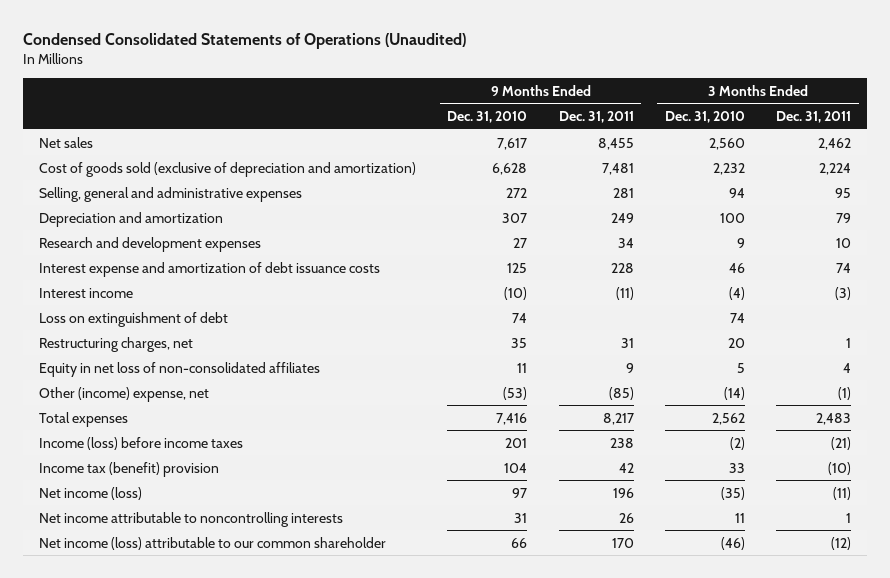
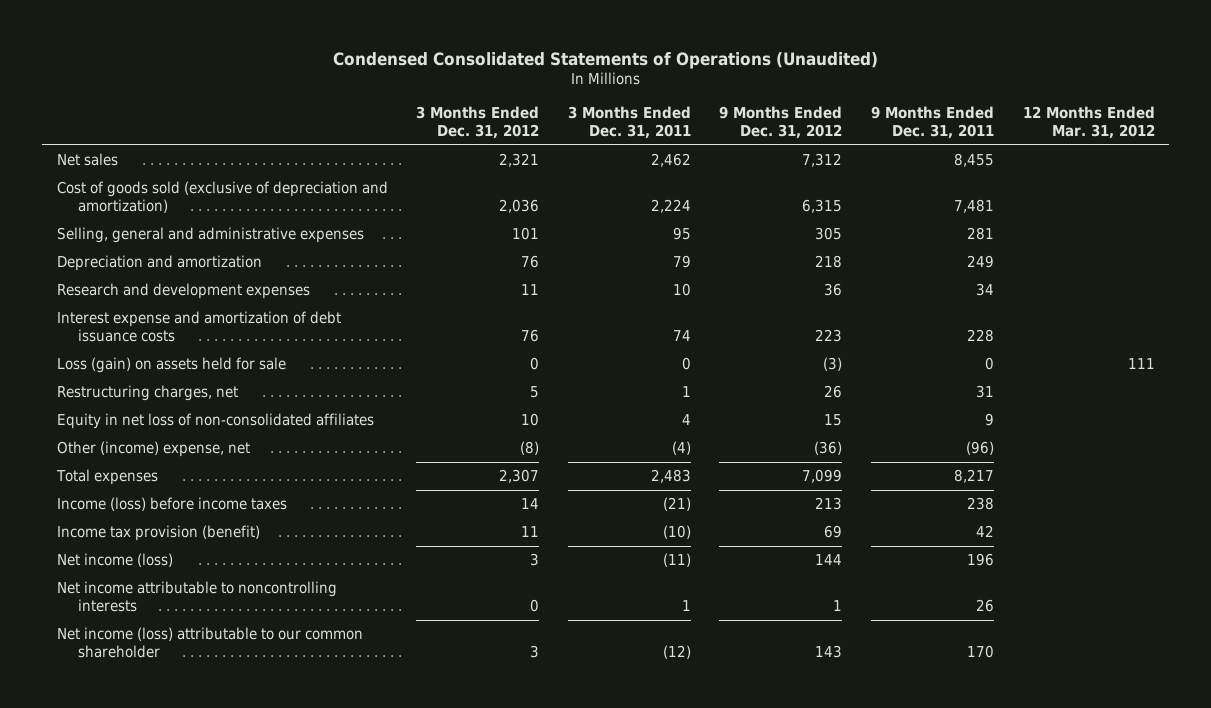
[447,111,528,124] Dec. 31, 2010 -> none
[664,111,745,124] Dec. 31, 2010 -> none
none -> [416,106,540,140] 3 Months Ended Dec. 31, 2012
none -> [719,106,843,140] 9 Months Ended Dec. 31, 2012
none -> [1022,106,1155,140] 12 Months Ended Mar. 31, 2012
[39,287,134,298] Interest income -> none
[39,311,229,327] Loss on extinguishment of debt -> none
none -> [56,357,286,374] Loss (gain) on assets held for sale
[608,386,634,400] (85) -> [965,441,994,456] (96)
[838,386,852,400] (1) -> [671,441,691,456] (4)
[39,461,220,477] Income tax (benefit) provision -> [56,525,260,542] Income tax provision (benefit)

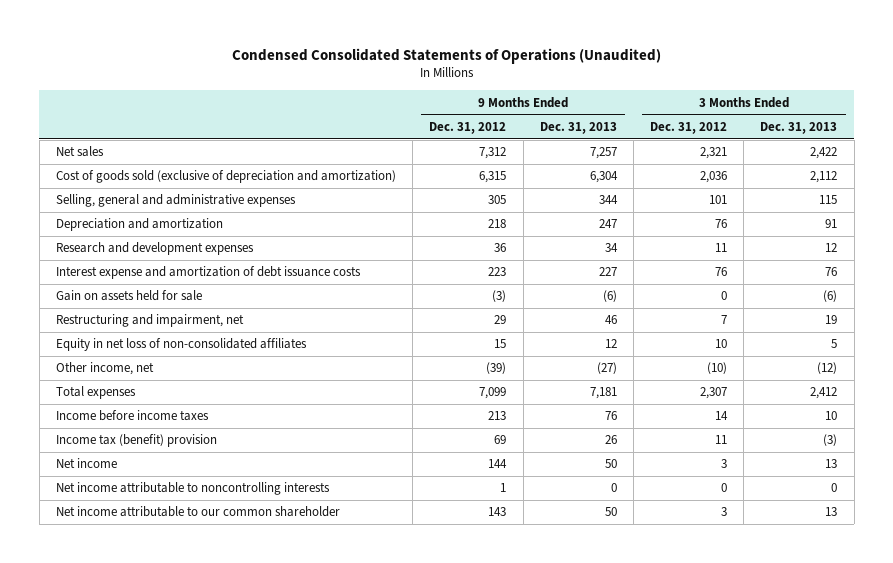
[567,106,691,140] 3 Months Ended Dec. 31, 2011 -> none
[870,106,994,140] 9 Months Ended Dec. 31, 2011 -> none
[1022,106,1155,140] 12 Months Ended Mar. 31, 2012 -> none
none -> [539,121,617,134] Dec. 31, 2013
none -> [760,121,838,134] Dec. 31, 2013
[56,385,238,402] Restructuring charges, net -> none
[56,357,286,374] Loss (gain) on assets held for sale -> [56,290,203,302] Gain on assets held for sale
none -> [56,314,245,328] Restructuring and impairment, net
[56,441,250,458] Other (income) expense, net -> [56,362,155,376] Other income, net
[520,441,540,456] (8) -> [707,362,728,375] (10)
[814,441,843,456] (36) -> [486,362,507,375] (39)
[56,497,287,512] Income (loss) before income taxes -> [56,410,210,422] Income before income taxes
[56,525,260,542] Income tax provision (benefit) -> [56,434,218,448] Income tax (benefit) provision
[56,553,173,568] Net income (loss) -> [56,458,118,469] Net income
[56,627,363,659] Net income (loss) attributable to our common shareholder -> [56,506,341,518] Net income attributable to our common shareholder

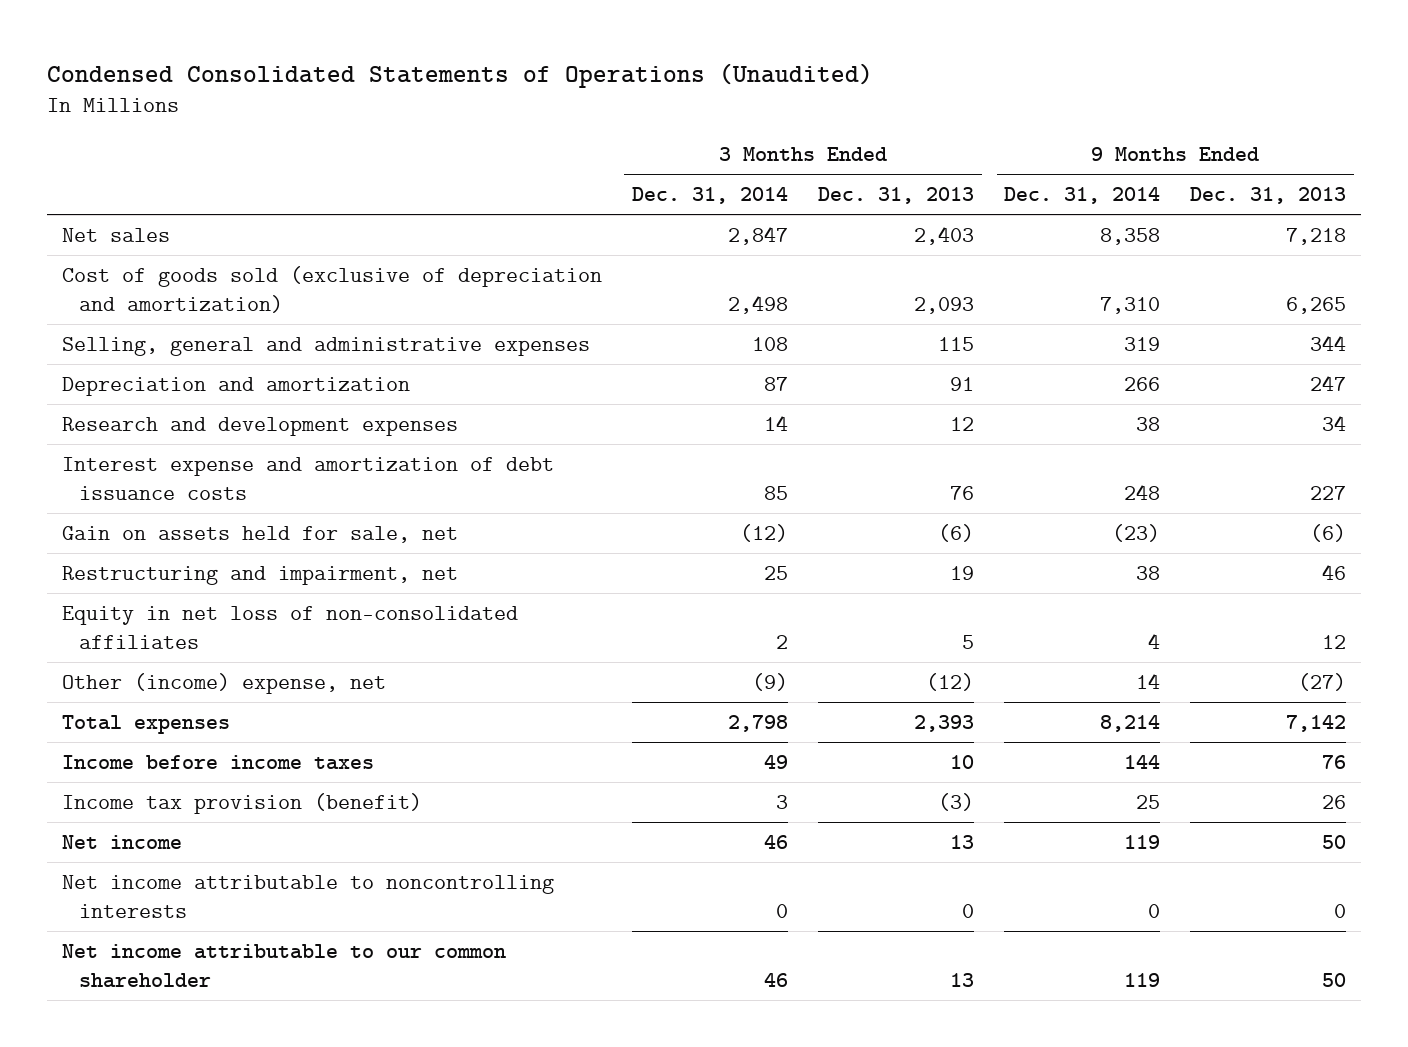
[429,121,507,134] Dec. 31, 2012 -> none
[650,121,728,134] Dec. 31, 2012 -> none
none -> [631,187,788,205] Dec. 31, 2014
none -> [1004,187,1161,205] Dec. 31, 2014
[589,147,617,160] 7,257 -> [1286,227,1347,245] 7,218
[810,147,838,160] 2,422 -> [914,225,975,245] 2,403
[589,171,618,184] 6,304 -> [1286,296,1347,314] 6,265
[810,171,838,184] 2,112 -> [914,296,975,314] 2,093
[56,290,203,302] Gain on assets held for sale -> [61,525,458,543] Gain on assets held for sale, net
[56,362,155,376] Other income, net -> [61,672,386,694] Other (income) expense, net
[589,387,617,400] 7,181 -> [1286,714,1347,732] 7,142
[810,387,838,400] 2,412 -> [914,714,975,732] 2,393
[56,434,218,448] Income tax (benefit) provision -> [61,792,422,814] Income tax provision (benefit)

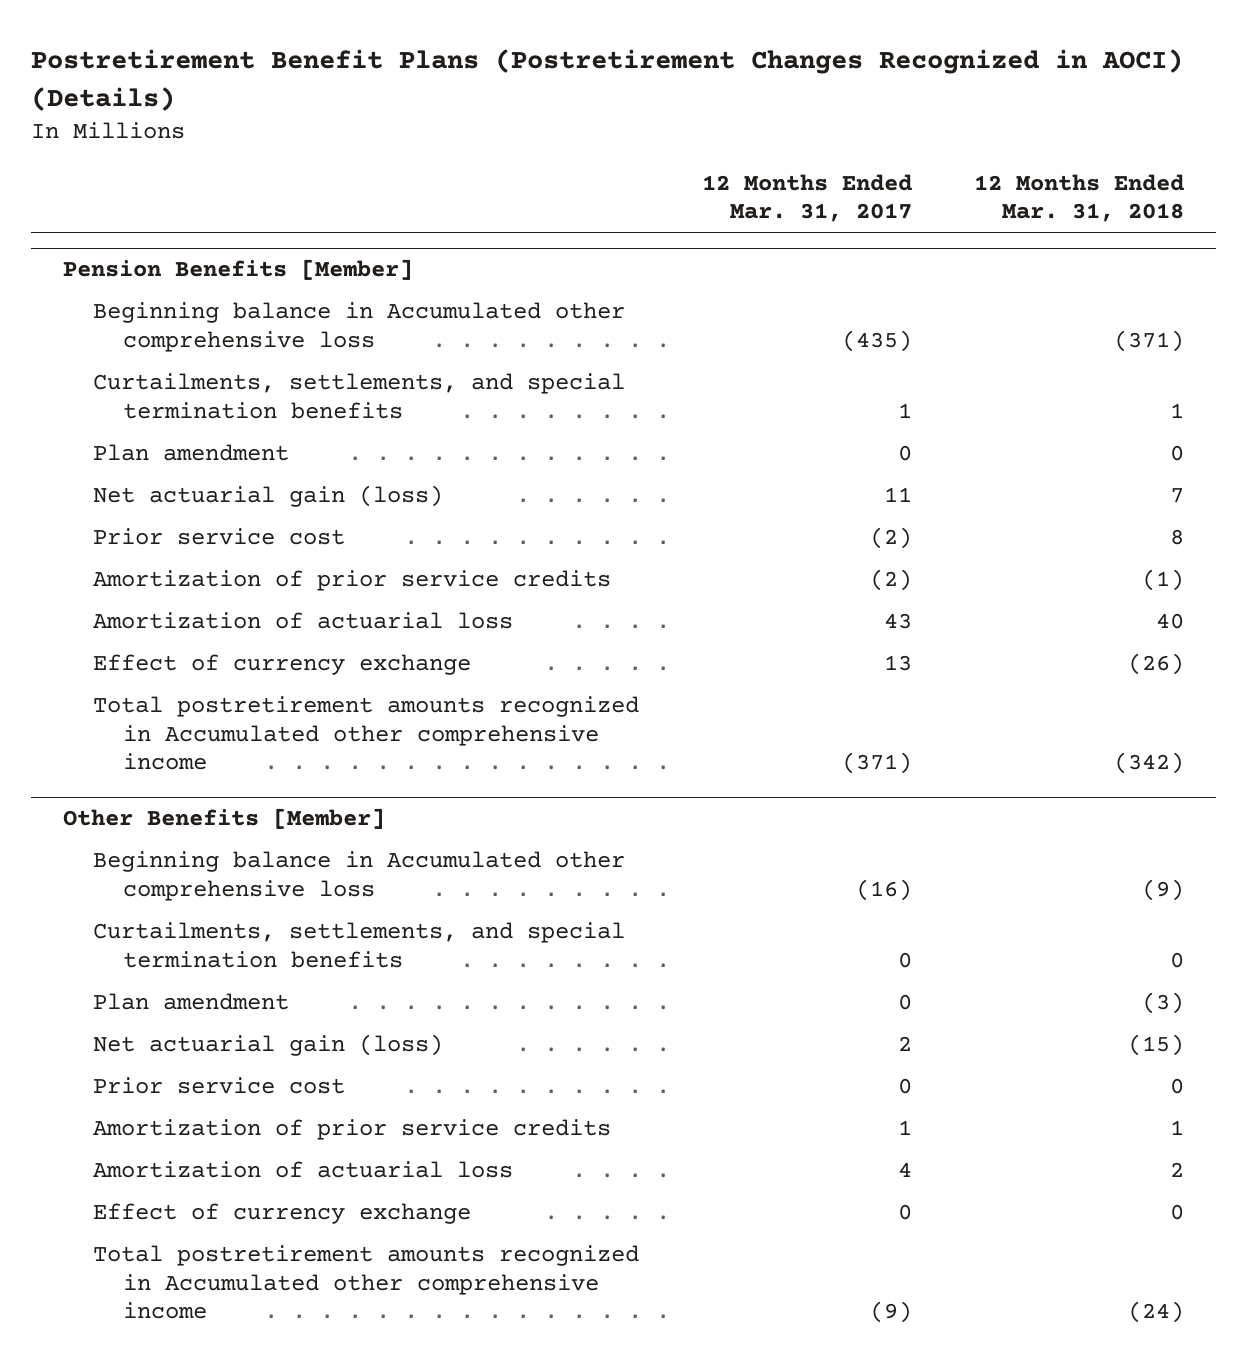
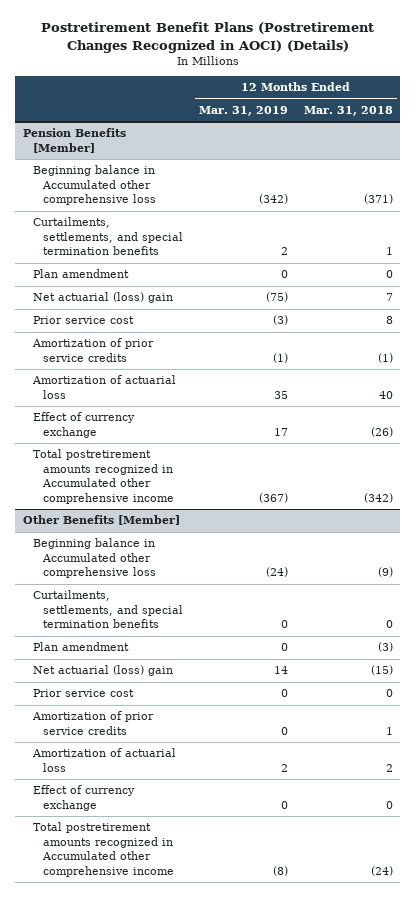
[701,173,912,223] 12 Months Ended Mar. 31, 2017 -> none
none -> [198,105,288,116] Mar. 31, 2019
[92,484,443,507] Net actuarial gain (loss) -> [33,292,174,304] Net actuarial (loss) gain
[92,1033,443,1056] Net actuarial gain (loss) -> [33,665,174,677] Net actuarial (loss) gain

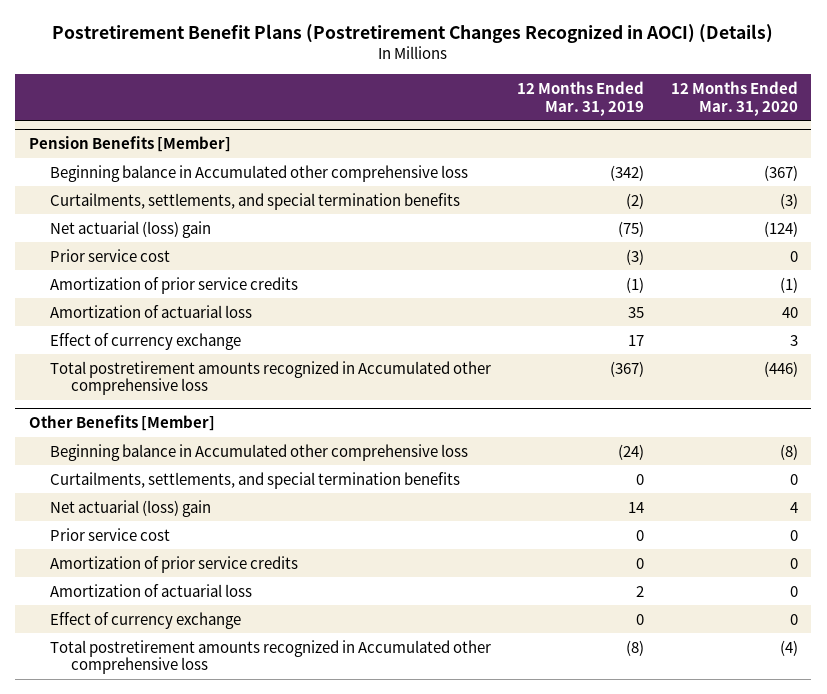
[303,105,393,116] Mar. 31, 2018 -> none
none -> [670,80,798,116] 12 Months Ended Mar. 31, 2020
[33,269,130,279] Plan amendment -> none
[280,247,288,256] 2 -> [626,192,645,209] (2)
[33,449,175,504] Total postretirement amounts recognized in Accumulated other comprehensive income -> [49,360,491,396] Total postretirement amounts recognized in Accumulated other comprehensive loss
[33,642,130,652] Plan amendment -> none
[33,822,175,877] Total postretirement amounts recognized in Accumulated other comprehensive income -> [49,639,491,675] Total postretirement amounts recognized in Accumulated other comprehensive loss

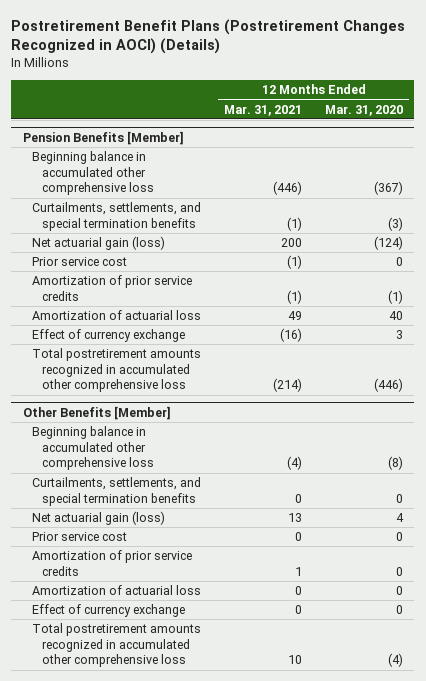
[517,80,645,116] 12 Months Ended Mar. 31, 2019 -> none
none -> [224,104,303,116] Mar. 31, 2021
[49,164,468,182] Beginning balance in Accumulated other comprehensive loss -> [32,151,154,196] Beginning balance in accumulated other comprehensive loss
[49,220,211,238] Net actuarial (loss) gain -> [32,236,166,251] Net actuarial gain (loss)
[49,360,491,396] Total postretirement amounts recognized in Accumulated other comprehensive loss -> [32,348,202,393] Total postretirement amounts recognized in accumulated other comprehensive loss
[49,443,468,461] Beginning balance in Accumulated other comprehensive loss -> [32,426,154,471] Beginning balance in accumulated other comprehensive loss
[49,499,211,517] Net actuarial (loss) gain -> [32,511,166,526] Net actuarial gain (loss)
[49,639,491,675] Total postretirement amounts recognized in Accumulated other comprehensive loss -> [32,623,202,668] Total postretirement amounts recognized in accumulated other comprehensive loss

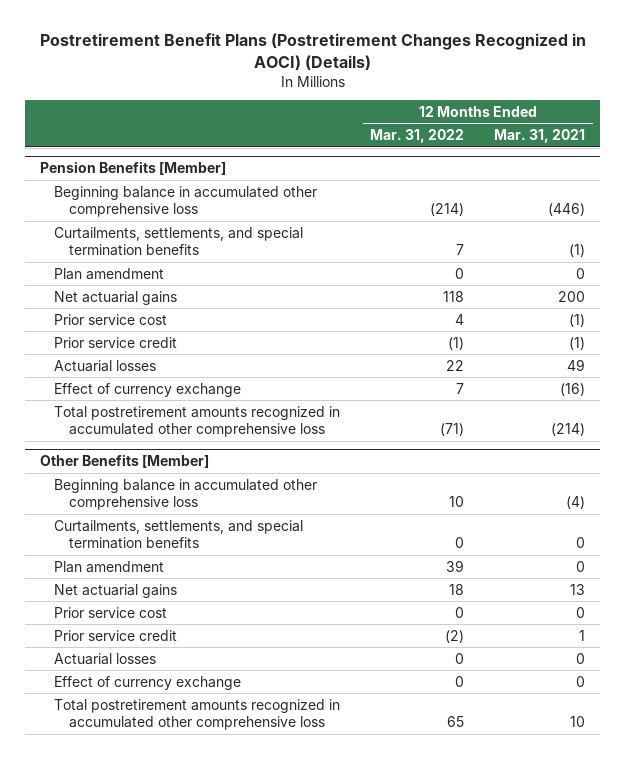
[324,104,403,116] Mar. 31, 2020 -> none
none -> [370,129,465,144] Mar. 31, 2022
none -> [54,267,165,280] Plan amendment
[32,236,166,251] Net actuarial gain (loss) -> [54,290,178,305] Net actuarial gains
[32,275,193,301] Amortization of prior service credits -> [54,336,178,348] Prior service credit
[32,310,202,321] Amortization of actuarial loss -> [54,359,157,372] Actuarial losses
none -> [54,560,165,573] Plan amendment
[32,511,166,526] Net actuarial gain (loss) -> [54,583,178,598] Net actuarial gains
[32,550,193,576] Amortization of prior service credits -> [54,629,178,641] Prior service credit
[32,585,202,596] Amortization of actuarial loss -> [54,652,157,665] Actuarial losses

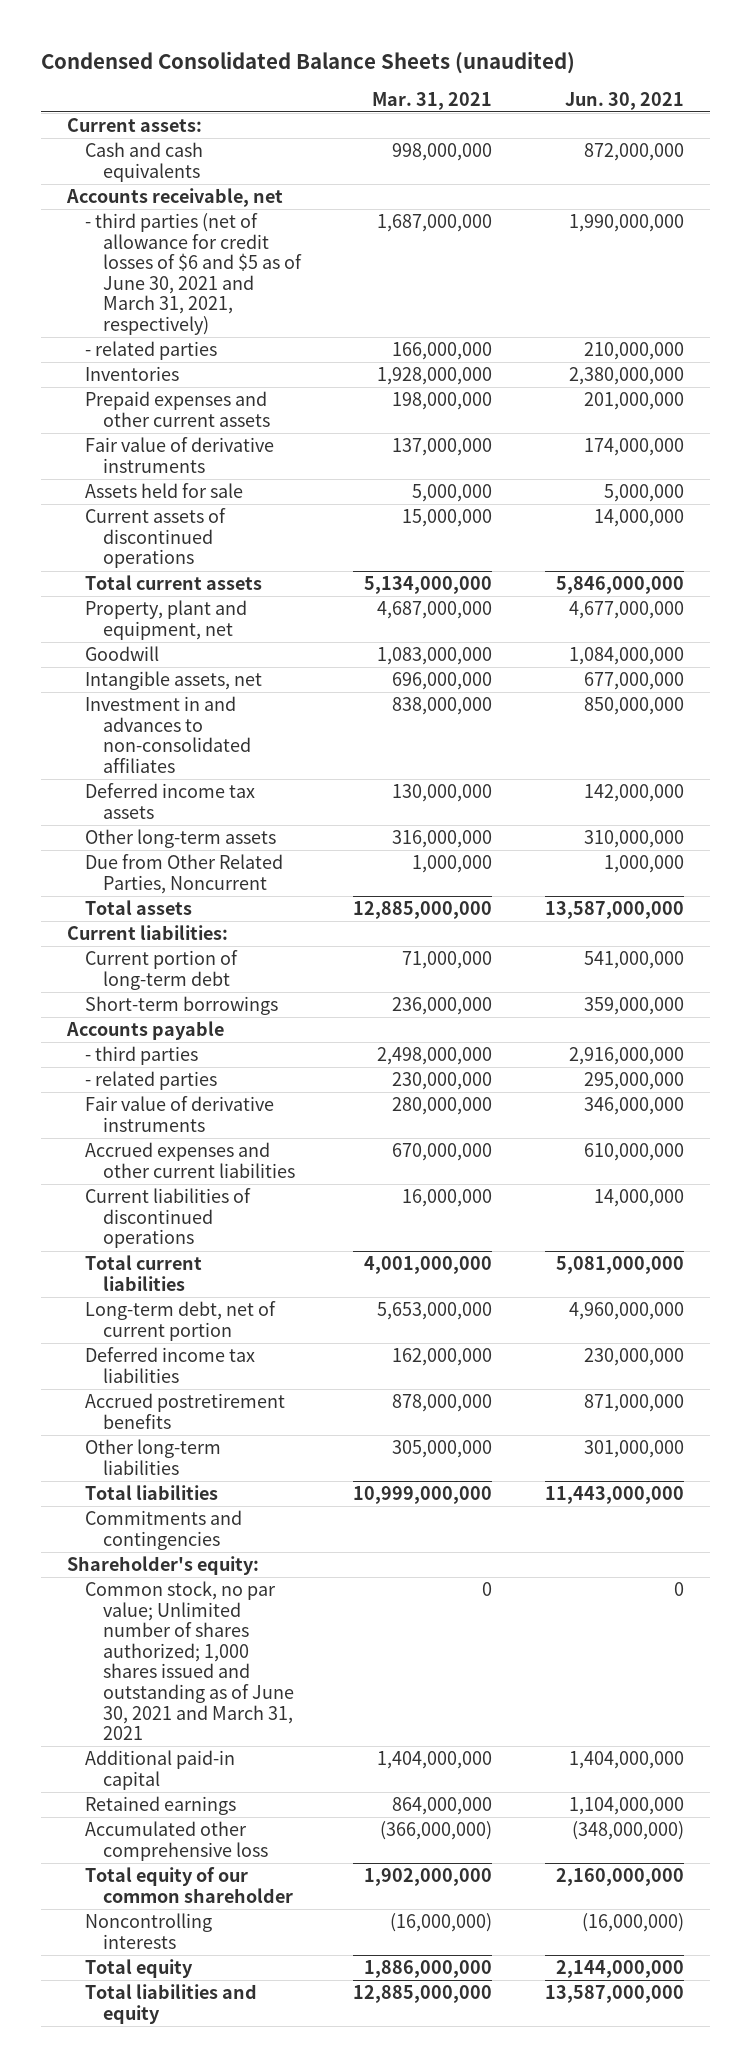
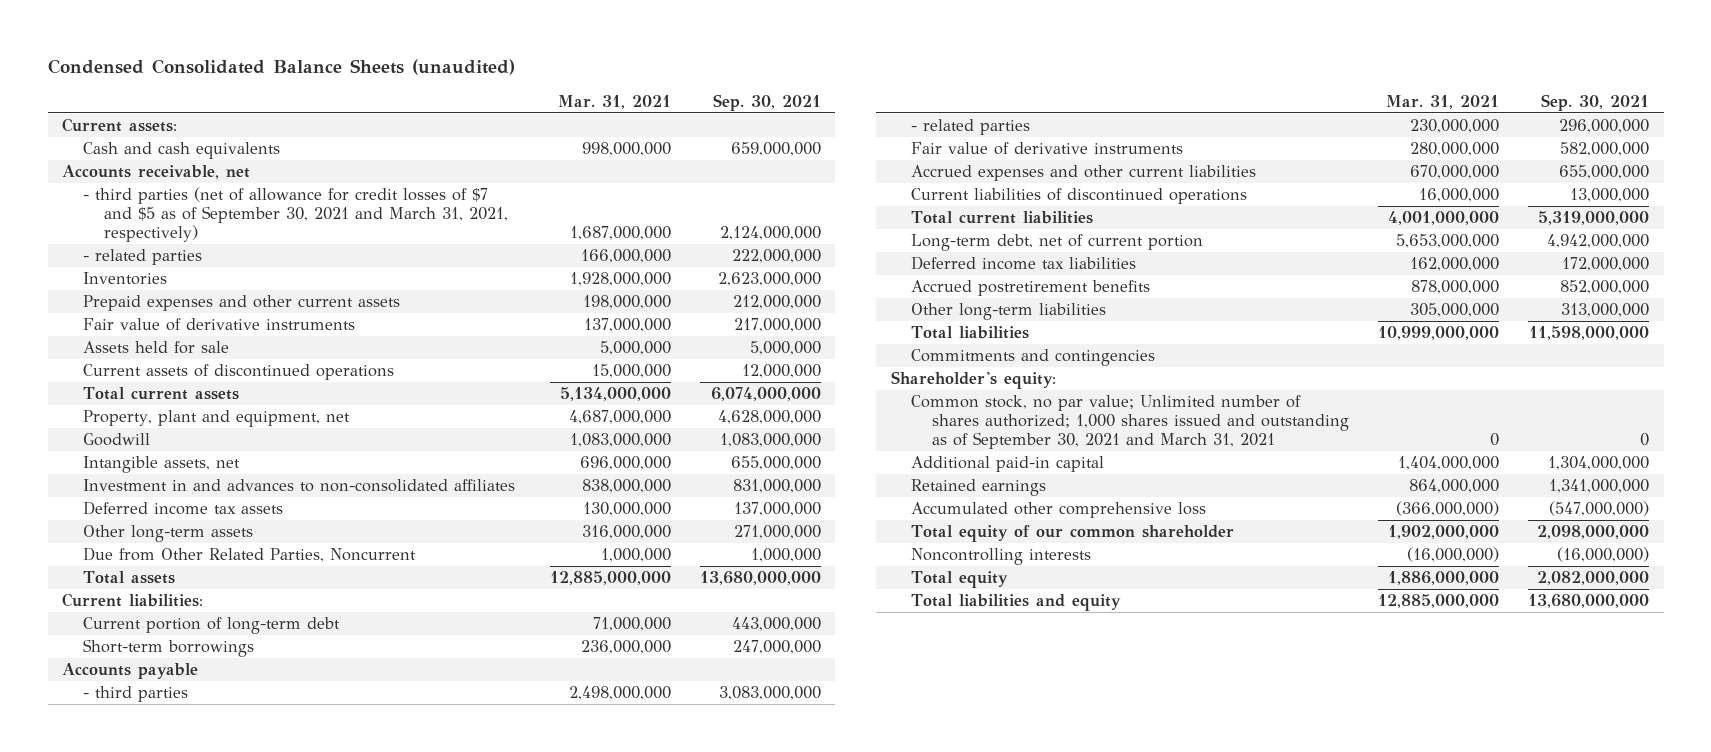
[564,91,684,110] Jun. 30, 2021 -> none
none -> [712,93,821,111] Sep. 30, 2021
[84,213,302,336] - third parties (net of allowance for credit losses of $6 and $5 as of June 30, 2021 and March 31, 2021, respectively) -> [82,187,508,243] - third parties (net of allowance for credit losses of $7 and $5 as of September 30, 2021 and March 31, 2021, respectively)
[84,1581,294,1741] Common stock, no par value; Unlimited number of shares authorized; 1,000 shares issued and outstanding as of June 30, 2021 and March 31, 2021 -> [911,395,1350,450] Common stock, no par value; Unlimited number of shares authorized; 1,000 shares issued and outstanding as of September 30, 2021 and March 31, 2021

